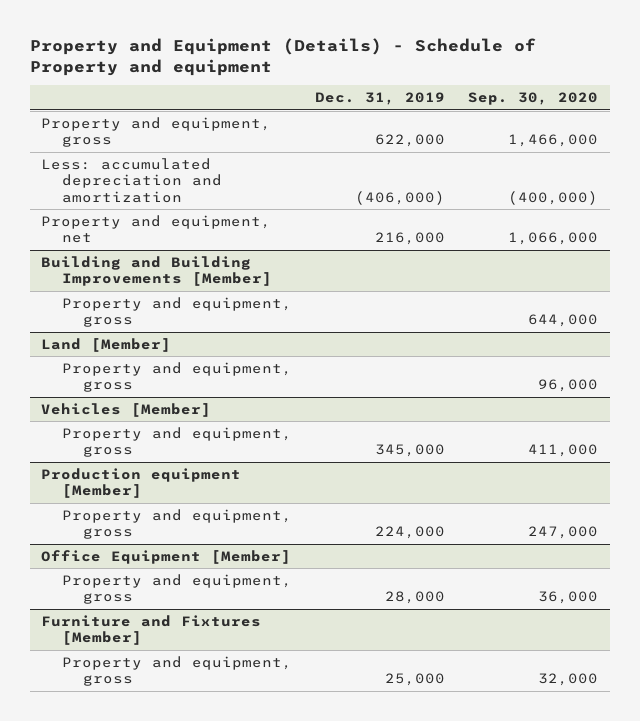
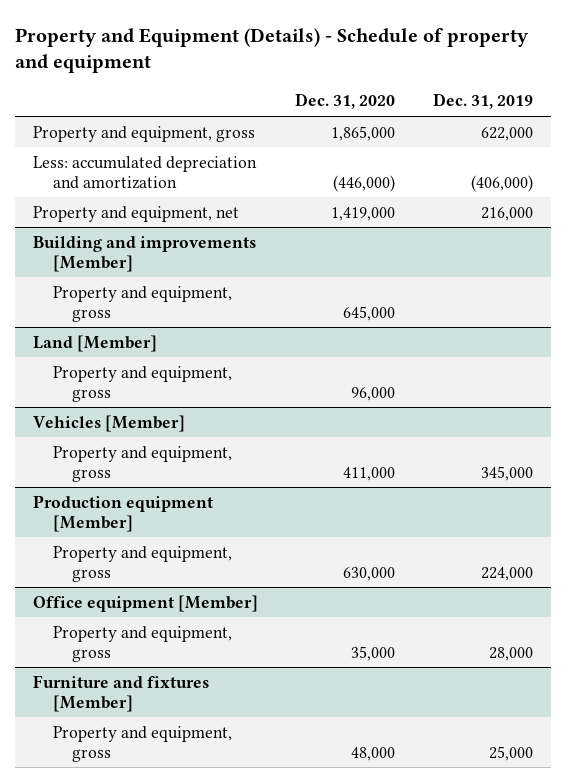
[29,37,536,76] Property and Equipment (Details) - Schedule of Property and equipment -> [14,27,529,74] Property and Equipment (Details) - Schedule of property and equipment
[468,92,599,106] Sep. 30, 2020 -> none
none -> [295,93,396,110] Dec. 31, 2020
[41,255,273,287] Building and Building Improvements [Member] -> [33,235,257,272] Building and improvements [Member]
[41,549,292,564] Office Equipment [Member] -> [33,594,259,612] Office equipment [Member]
[41,614,262,646] Furniture and Fixtures [Member] -> [33,674,210,712] Furniture and fixtures [Member]

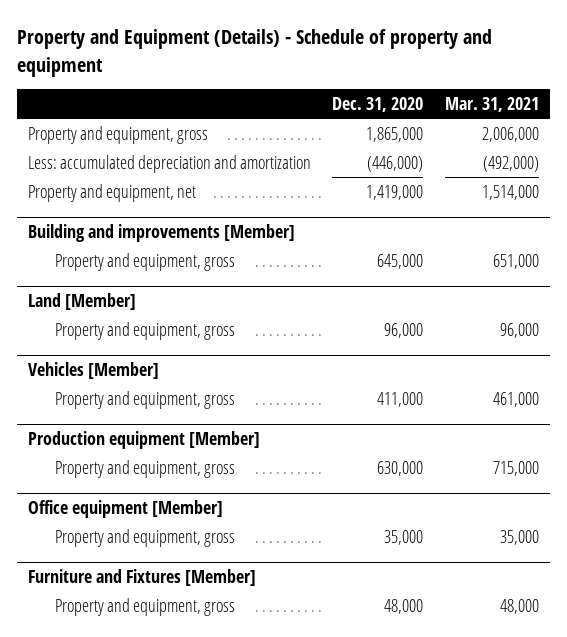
[432,93,533,110] Dec. 31, 2019 -> none
none -> [445,96,540,112] Mar. 31, 2021
[33,674,210,712] Furniture and fixtures [Member] -> [27,568,256,586] Furniture and Fixtures [Member]

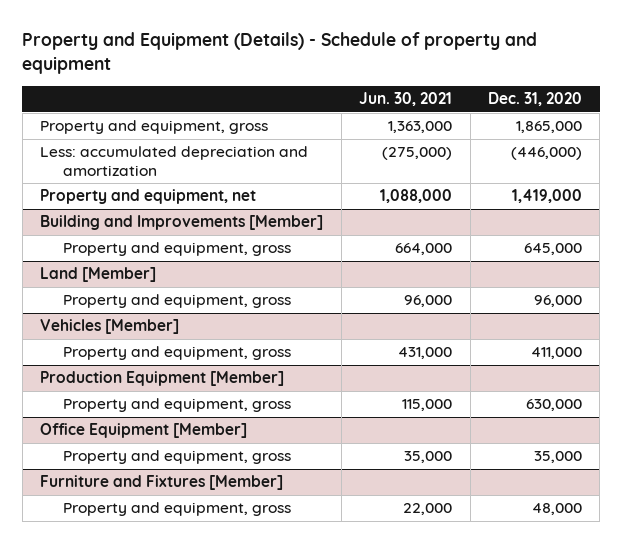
[445,96,540,112] Mar. 31, 2021 -> none
none -> [359,92,453,107] Jun. 30, 2021
[27,223,295,242] Building and improvements [Member] -> [40,215,324,231] Building and Improvements [Member]
[27,430,260,449] Production equipment [Member] -> [40,371,285,387] Production Equipment [Member]
[27,499,223,518] Office equipment [Member] -> [40,423,248,439] Office Equipment [Member]

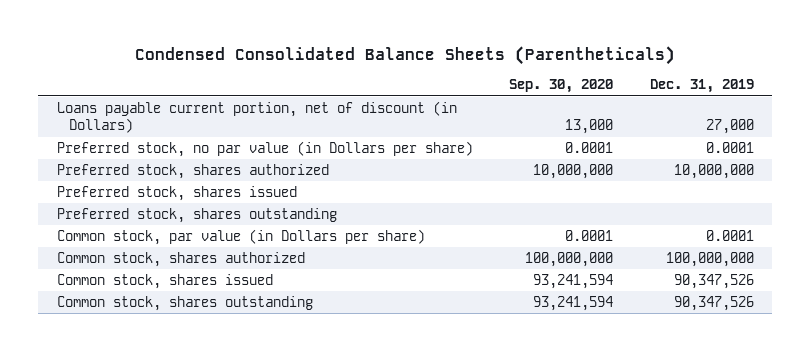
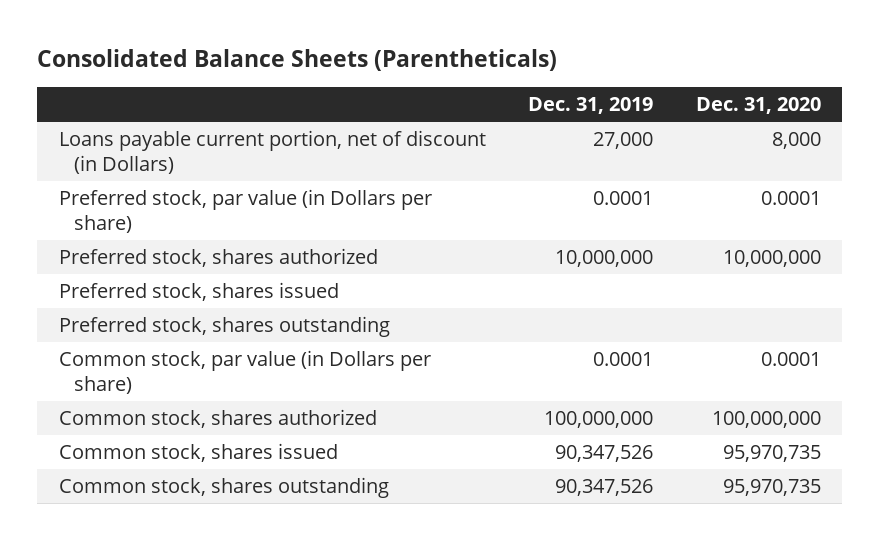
[135,45,676,65] Condensed Consolidated Balance Sheets (Parentheticals) -> [37,49,558,72] Consolidated Balance Sheets (Parentheticals)
[509,79,614,94] Sep. 30, 2020 -> none
none -> [695,96,821,114] Dec. 31, 2020
[56,140,473,157] Preferred stock, no par value (in Dollars per share) -> [58,188,432,234] Preferred stock, par value (in Dollars per share)

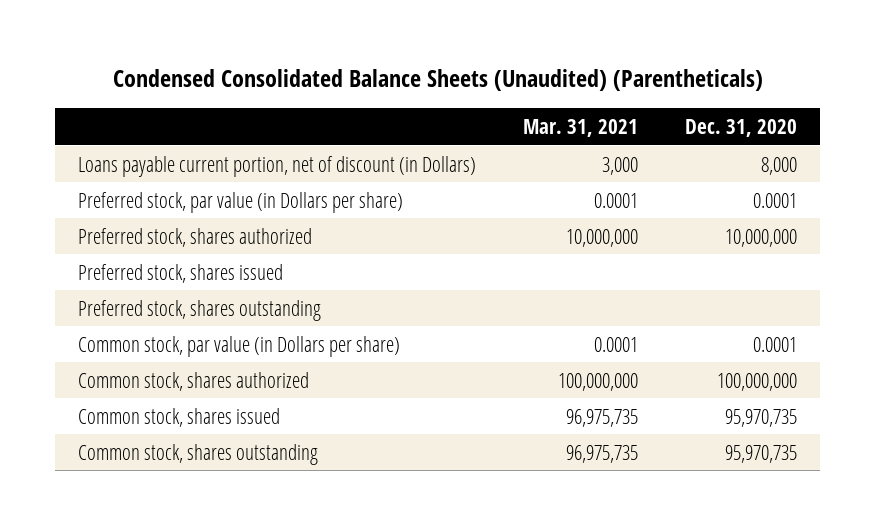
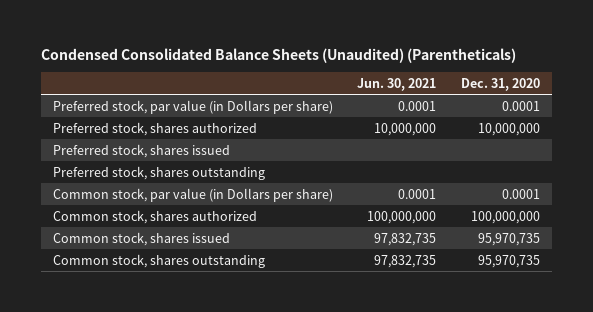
[523,118,639,137] Mar. 31, 2021 -> none
none -> [357,77,437,91] Jun. 30, 2021
[78,155,477,177] Loans payable current portion, net of discount (in Dollars) -> none

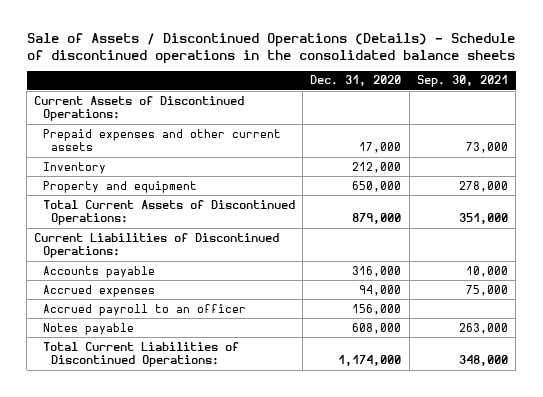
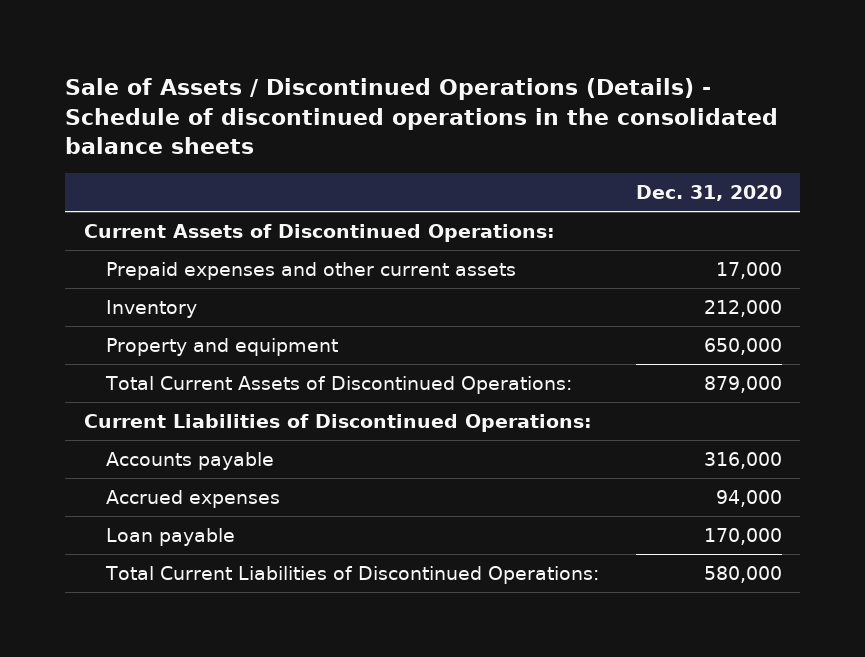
[417,75,509,88] Sep. 30, 2021 -> none
[42,303,246,316] Accrued payroll to an officer -> none
[42,322,134,335] Notes payable -> none
none -> [106,527,236,546] Loan payable
[338,355,402,367] 1,174,000 -> [703,565,782,583] 580,000

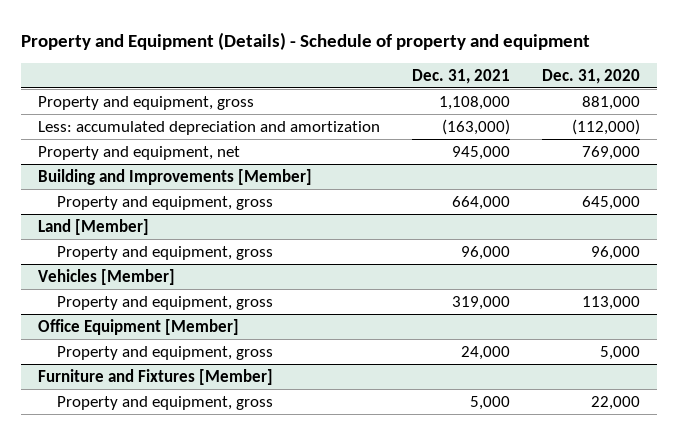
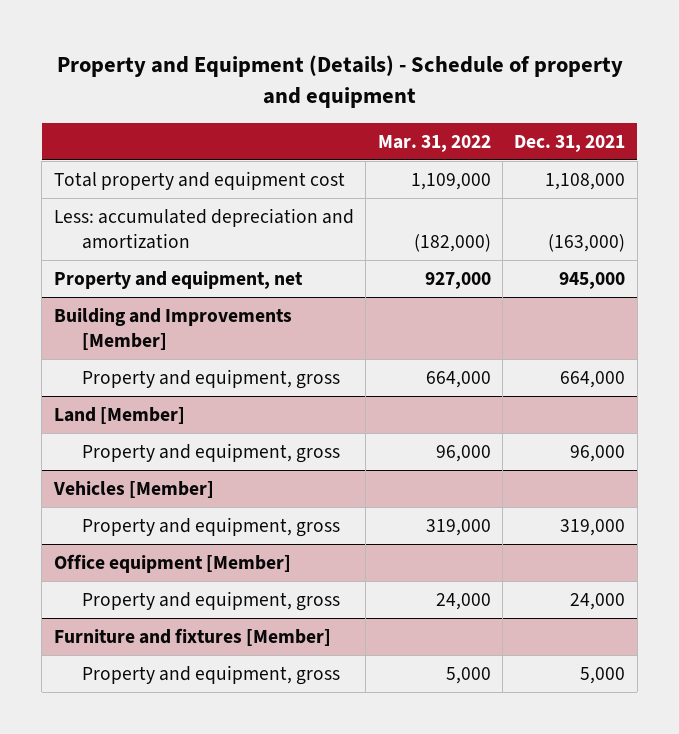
[542,68,641,84] Dec. 31, 2020 -> none
none -> [377,134,491,152] Mar. 31, 2022
[37,95,254,110] Property and equipment, gross -> [53,170,345,190] Total property and equipment cost
[37,318,239,335] Office Equipment [Member] -> [53,553,291,573] Office equipment [Member]
[37,368,273,385] Furniture and Fixtures [Member] -> [53,627,331,646] Furniture and fixtures [Member]

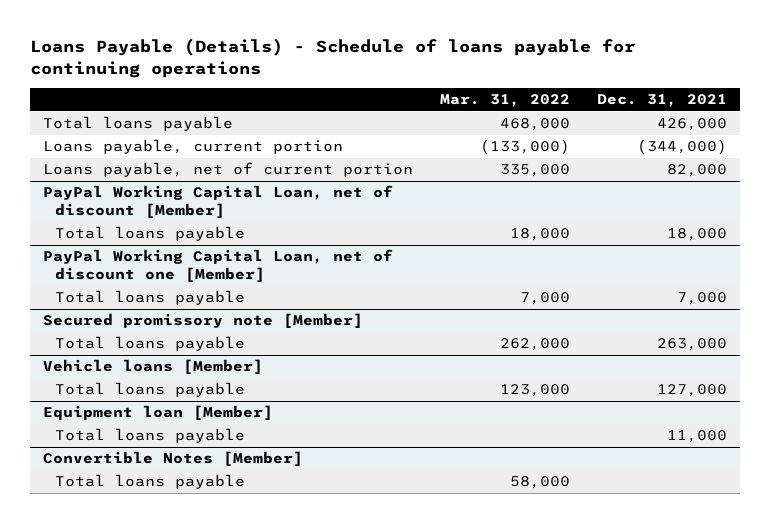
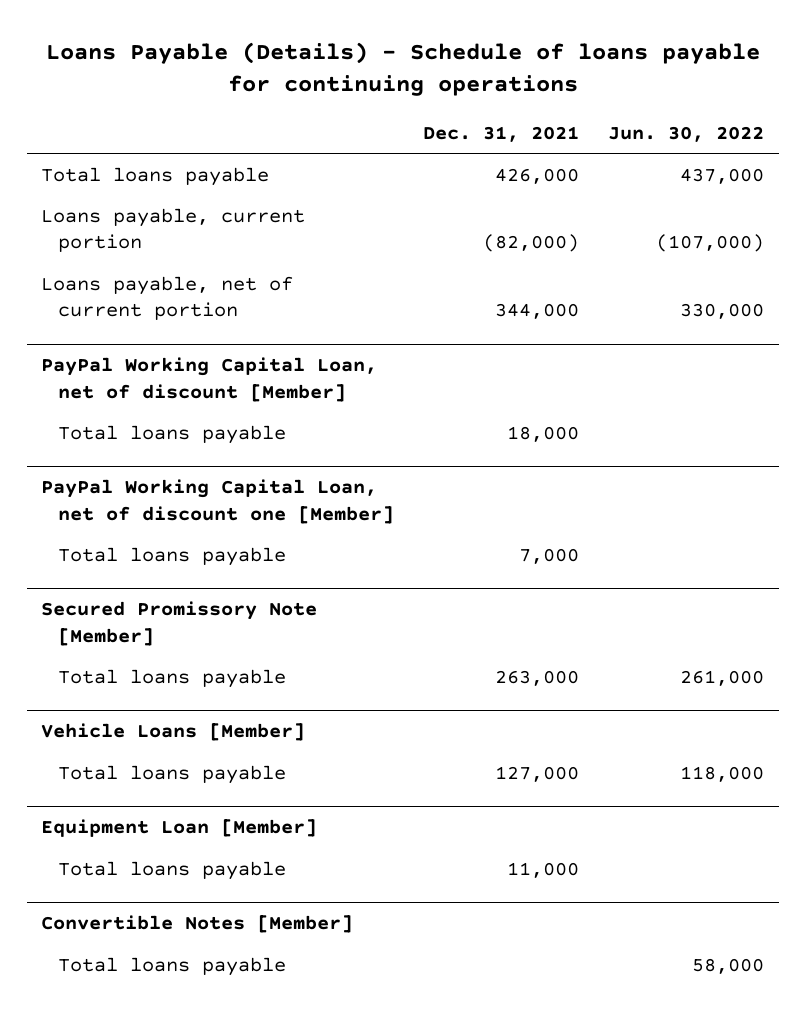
[440,94,571,108] Mar. 31, 2022 -> none
none -> [608,125,765,142] Jun. 30, 2022
[636,139,727,156] (344,000) -> [483,234,580,253] (82,000)
[666,164,727,178] 82,000 -> [495,303,580,320] 344,000
[43,313,364,329] Secured promissory note [Member] -> [41,601,318,646] Secured Promissory Note [Member]
[43,359,264,375] Vehicle loans [Member] -> [41,723,306,742] Vehicle Loans [Member]
[43,405,274,421] Equipment loan [Member] -> [41,819,318,838] Equipment Loan [Member]

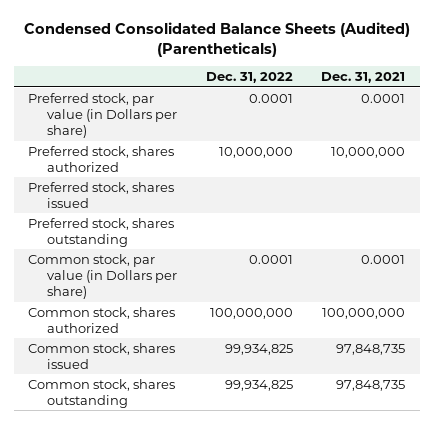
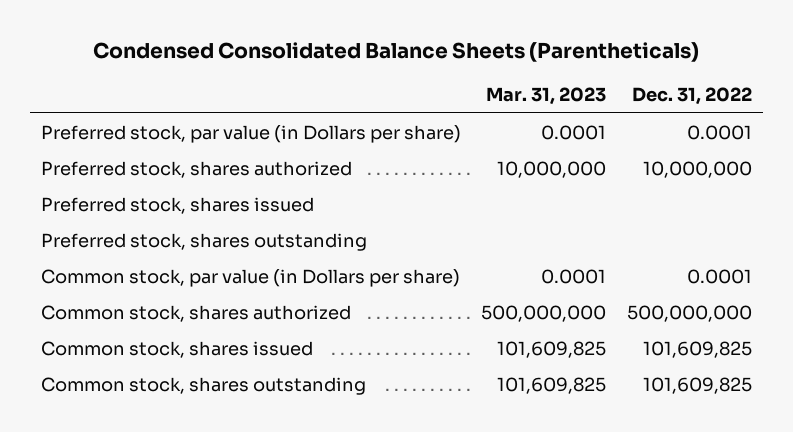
[23,21,410,57] Condensed Consolidated Balance Sheets (Audited) (Parentheticals) -> [93,42,700,63] Condensed Consolidated Balance Sheets (Parentheticals)
[321,71,406,83] Dec. 31, 2021 -> none
none -> [486,86,607,105] Mar. 31, 2023
[209,307,293,319] 100,000,000 -> [627,304,753,322] 500,000,000
[224,343,293,355] 99,934,825 -> [643,340,753,358] 101,609,825
[224,379,293,391] 99,934,825 -> [643,376,753,394] 101,609,825

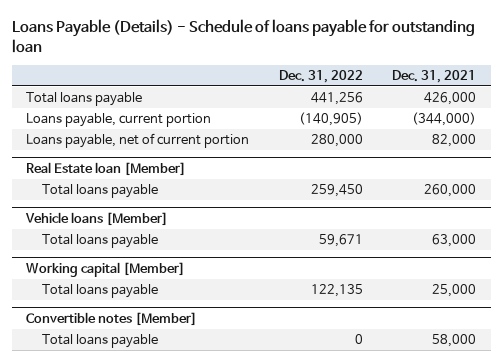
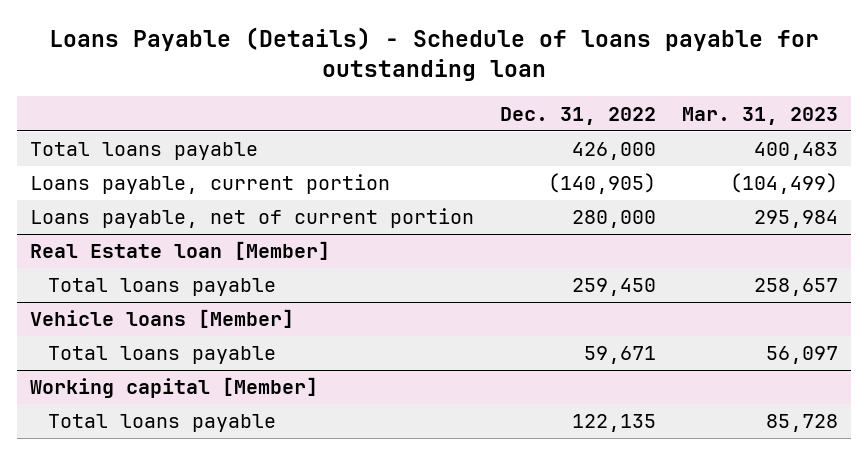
[391,70,476,84] Dec. 31, 2021 -> none
none -> [682,106,839,125] Mar. 31, 2023
[310,92,363,106] 441,256 -> [572,142,657,161] 426,000
[26,312,198,327] Convertible notes [Member] -> none
[41,334,158,349] Total loans payable -> none

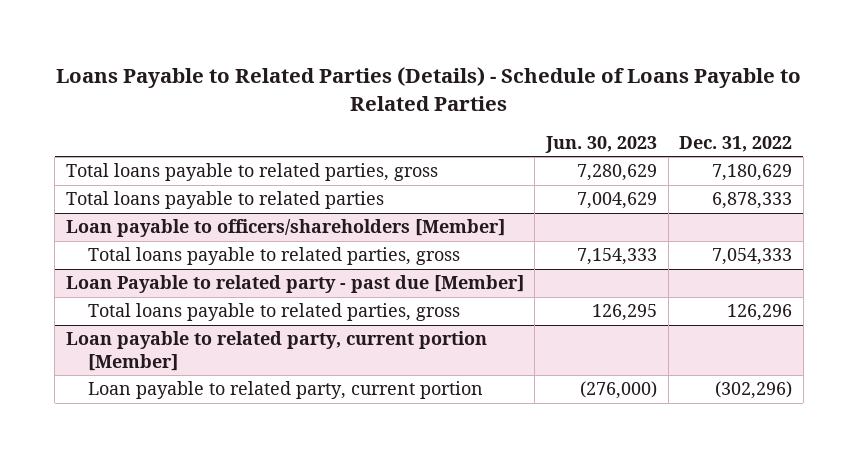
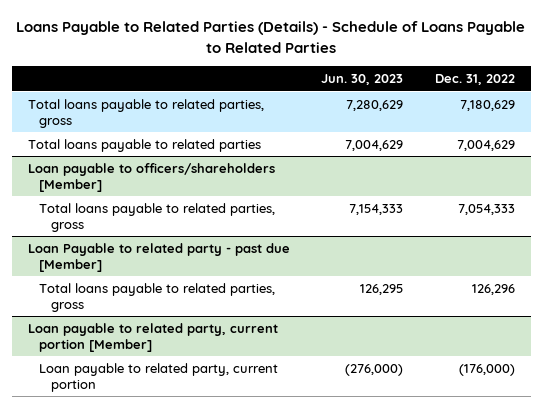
[712,192,793,210] 6,878,333 -> [456,139,515,151] 7,004,629
[715,381,793,400] (302,296) -> [458,363,515,376] (176,000)

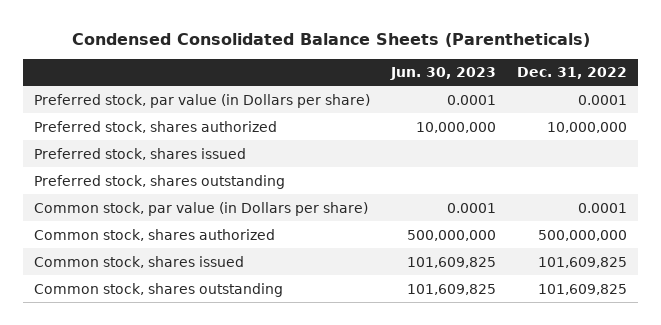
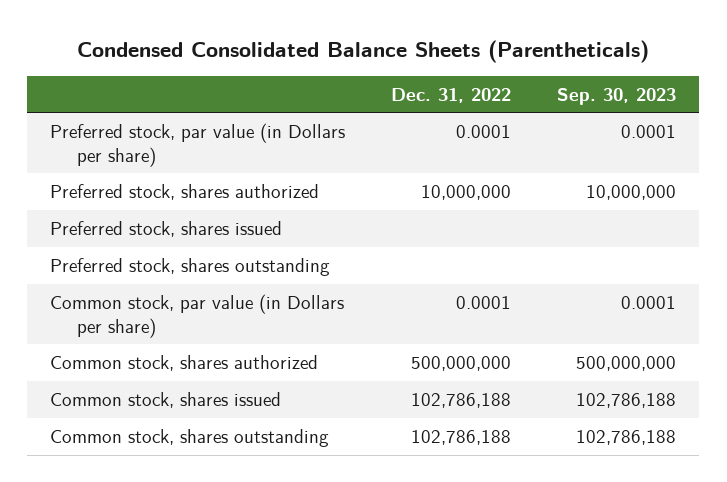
[390,67,497,81] Jun. 30, 2023 -> none
none -> [557,87,677,105] Sep. 30, 2023
[538,256,628,268] 101,609,825 -> [411,392,512,408] 102,786,188
[538,283,628,295] 101,609,825 -> [411,429,512,445] 102,786,188

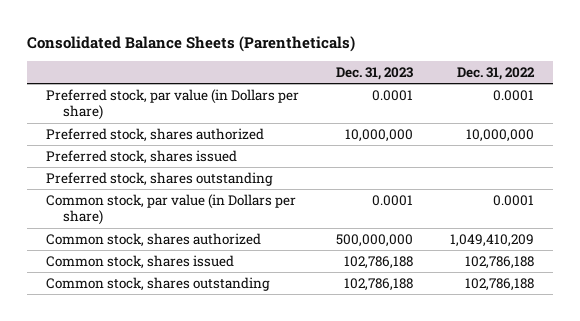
[77,39,650,63] Condensed Consolidated Balance Sheets (Parentheticals) -> [27,35,356,52] Consolidated Balance Sheets (Parentheticals)
[557,87,677,105] Sep. 30, 2023 -> none
none -> [336,67,414,81] Dec. 31, 2023
[411,355,512,371] 500,000,000 -> [450,233,535,247] 1,049,410,209

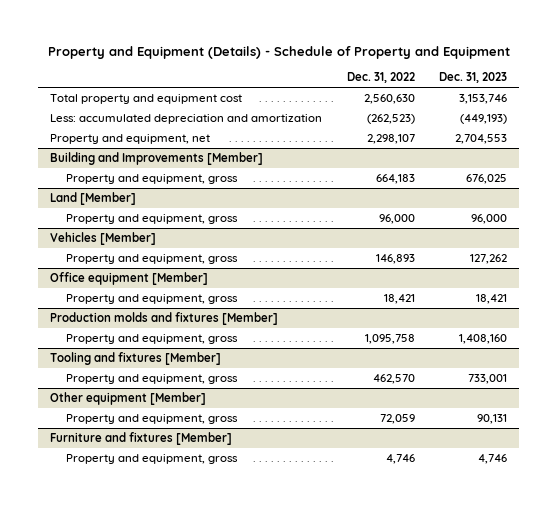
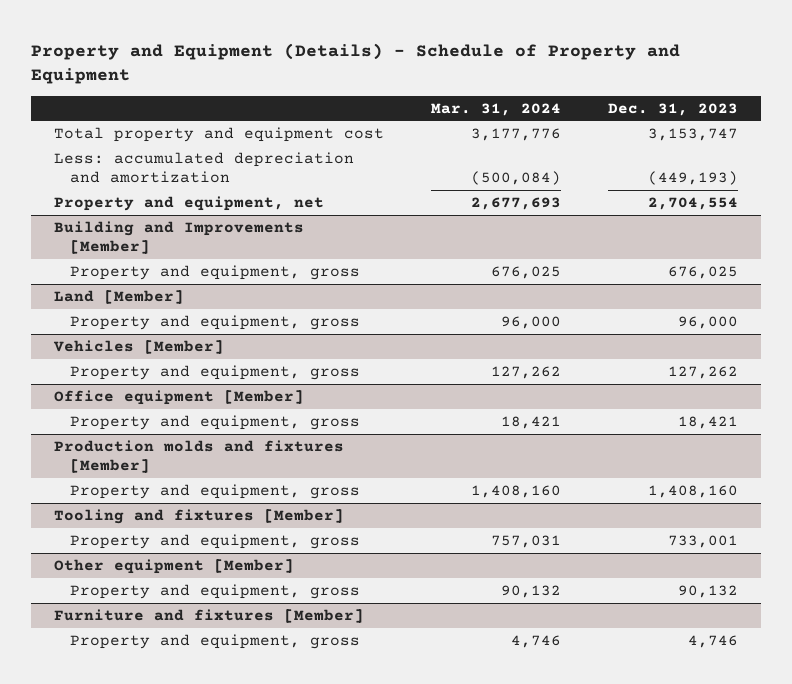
[346,72,415,84] Dec. 31, 2022 -> none
none -> [431,102,562,116] Mar. 31, 2024
[458,94,507,105] 3,153,746 -> [647,127,738,141] 3,153,747
[454,134,507,145] 2,704,553 -> [647,196,738,210] 2,704,554
[476,414,507,425] 90,131 -> [677,584,738,598] 90,132

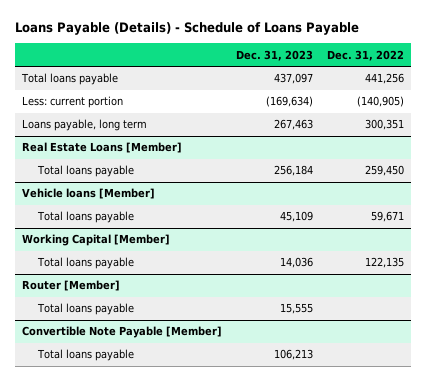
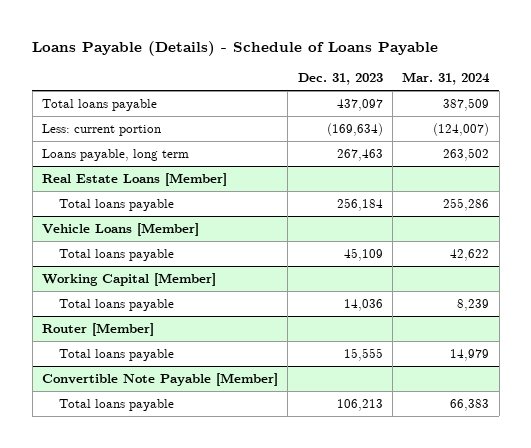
[326,49,404,61] Dec. 31, 2022 -> none
none -> [402,72,491,86] Mar. 31, 2024
[22,188,156,200] Vehicle loans [Member] -> [41,222,199,236] Vehicle Loans [Member]

